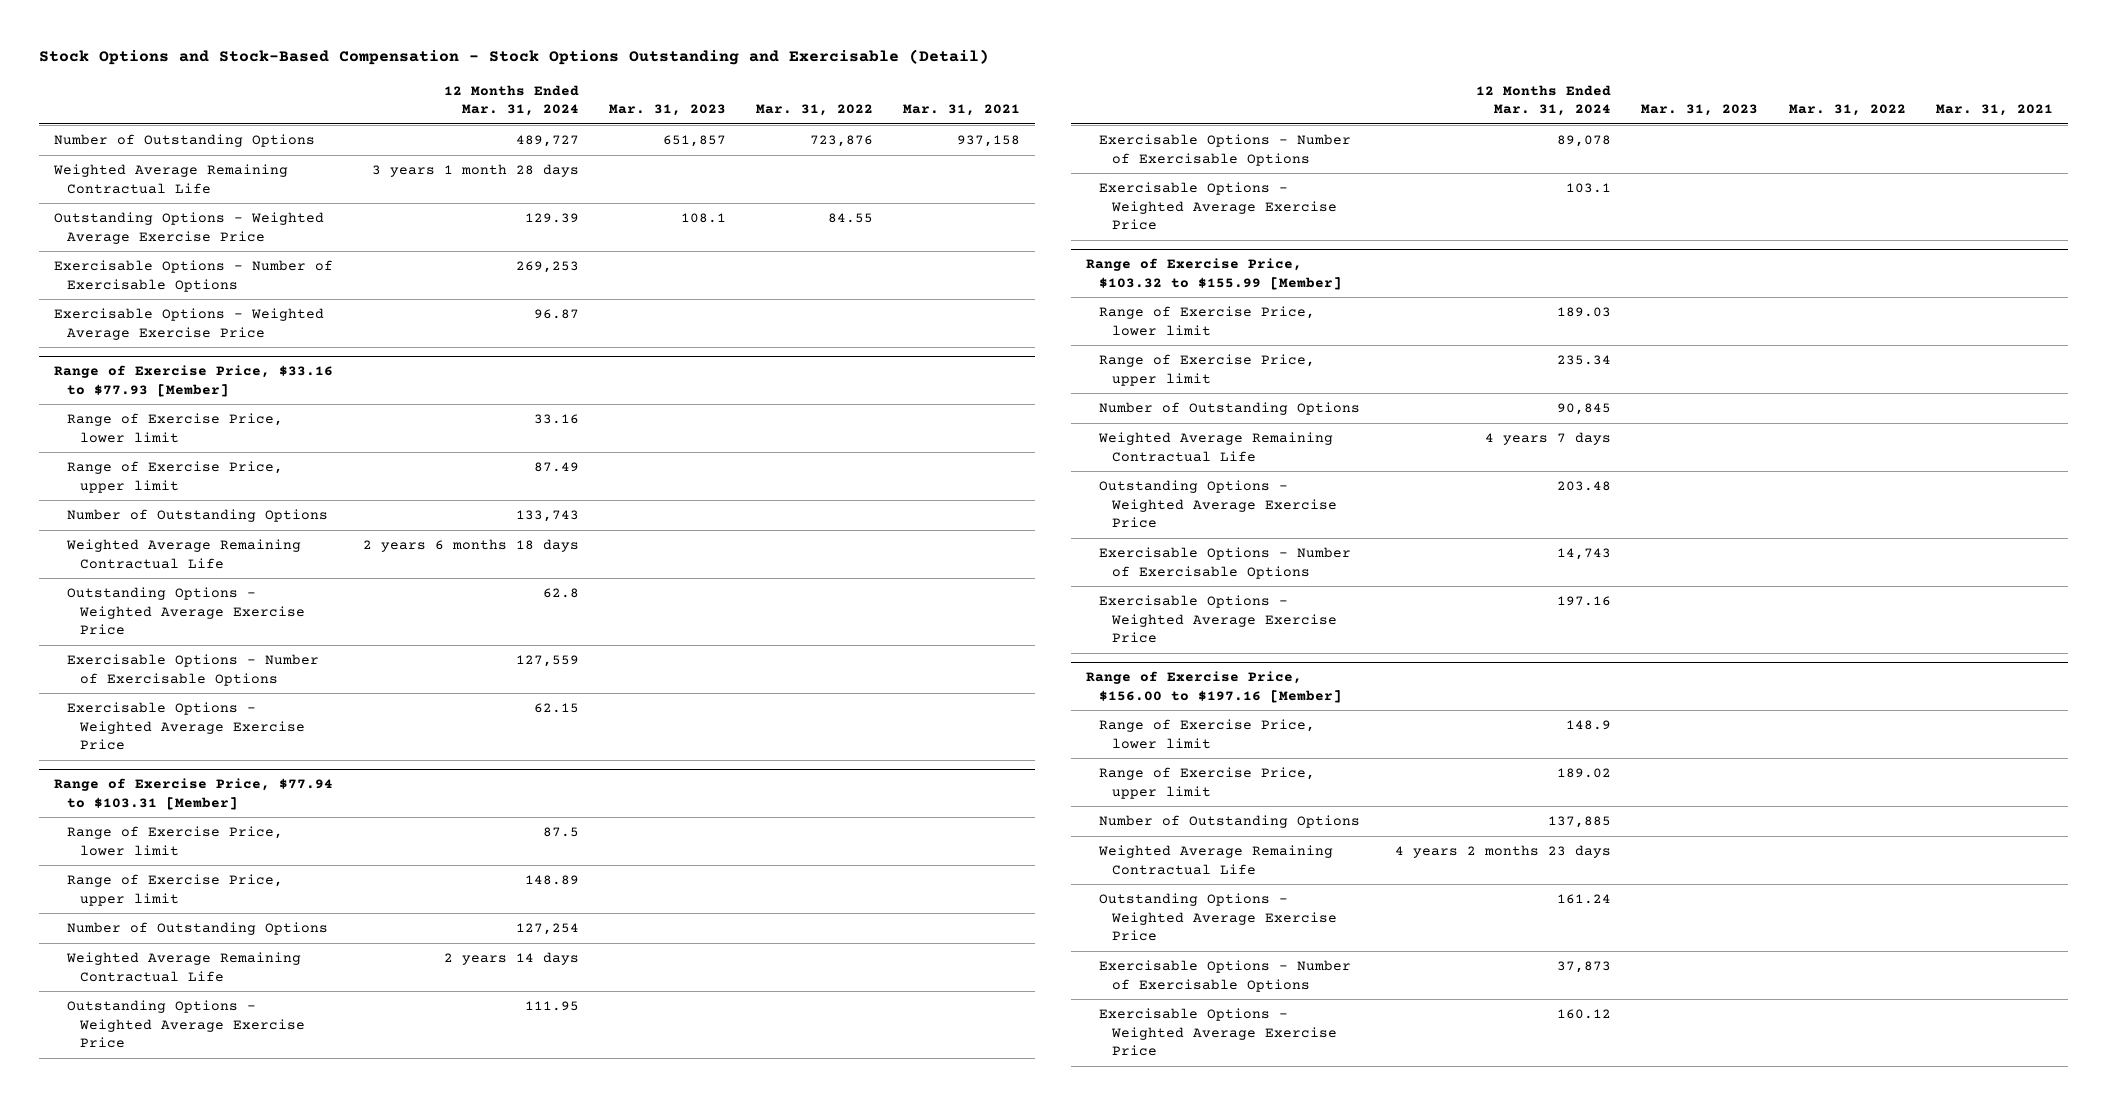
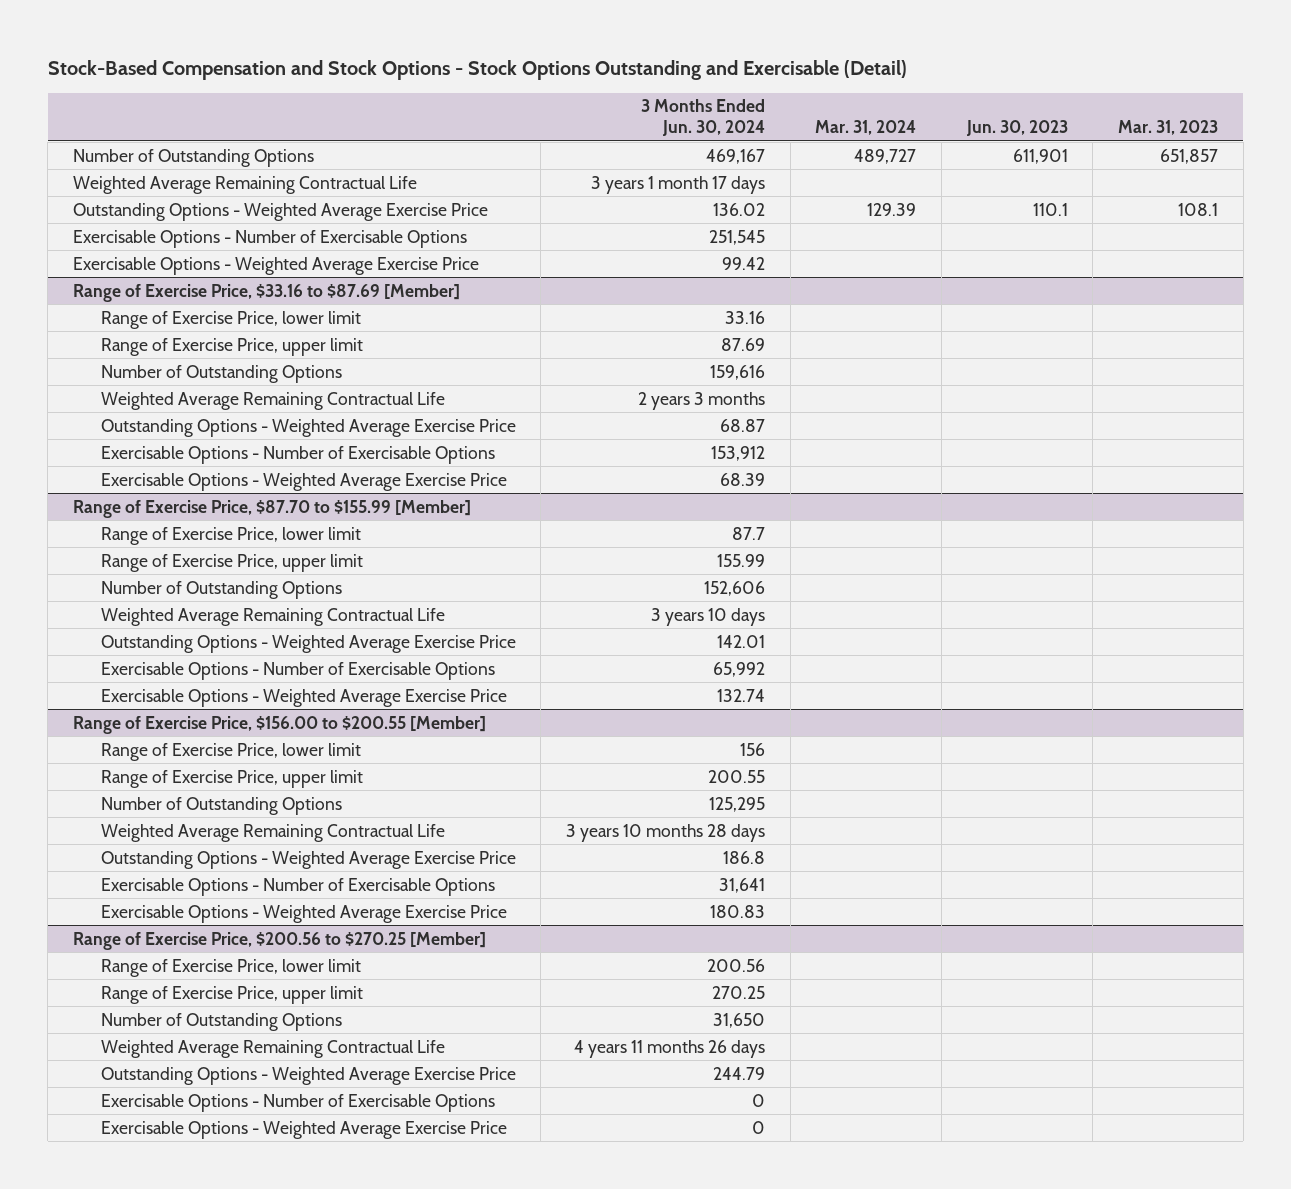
[39,49,990,66] Stock Options and Stock-Based Compensation - Stock Options Outstanding and Exercisable (Detail) -> [47,60,907,81] Stock-Based Compensation and Stock Options - Stock Options Outstanding and Exercisable (Detail)
[444,84,580,117] 12 Months Ended Mar. 31, 2024 -> none
[756,104,874,117] Mar. 31, 2022 -> none
[903,104,1021,117] Mar. 31, 2021 -> none
none -> [641,99,766,137] 3 Months Ended Jun. 30, 2024
none -> [815,120,917,136] Mar. 31, 2024
none -> [965,120,1068,137] Jun. 30, 2023
[54,365,334,397] Range of Exercise Price, $33.16 to $77.93 [Member] -> [73,283,461,302] Range of Exercise Price, $33.16 to $87.69 [Member]
[54,778,334,810] Range of Exercise Price, $77.94 to $103.31 [Member] -> [73,499,472,518] Range of Exercise Price, $87.70 to $155.99 [Member]
[1086,258,1343,290] Range of Exercise Price, $103.32 to $155.99 [Member] -> [73,715,487,734] Range of Exercise Price, $156.00 to $200.55 [Member]
[1086,671,1343,703] Range of Exercise Price, $156.00 to $197.16 [Member] -> [73,931,487,950] Range of Exercise Price, $200.56 to $270.25 [Member]

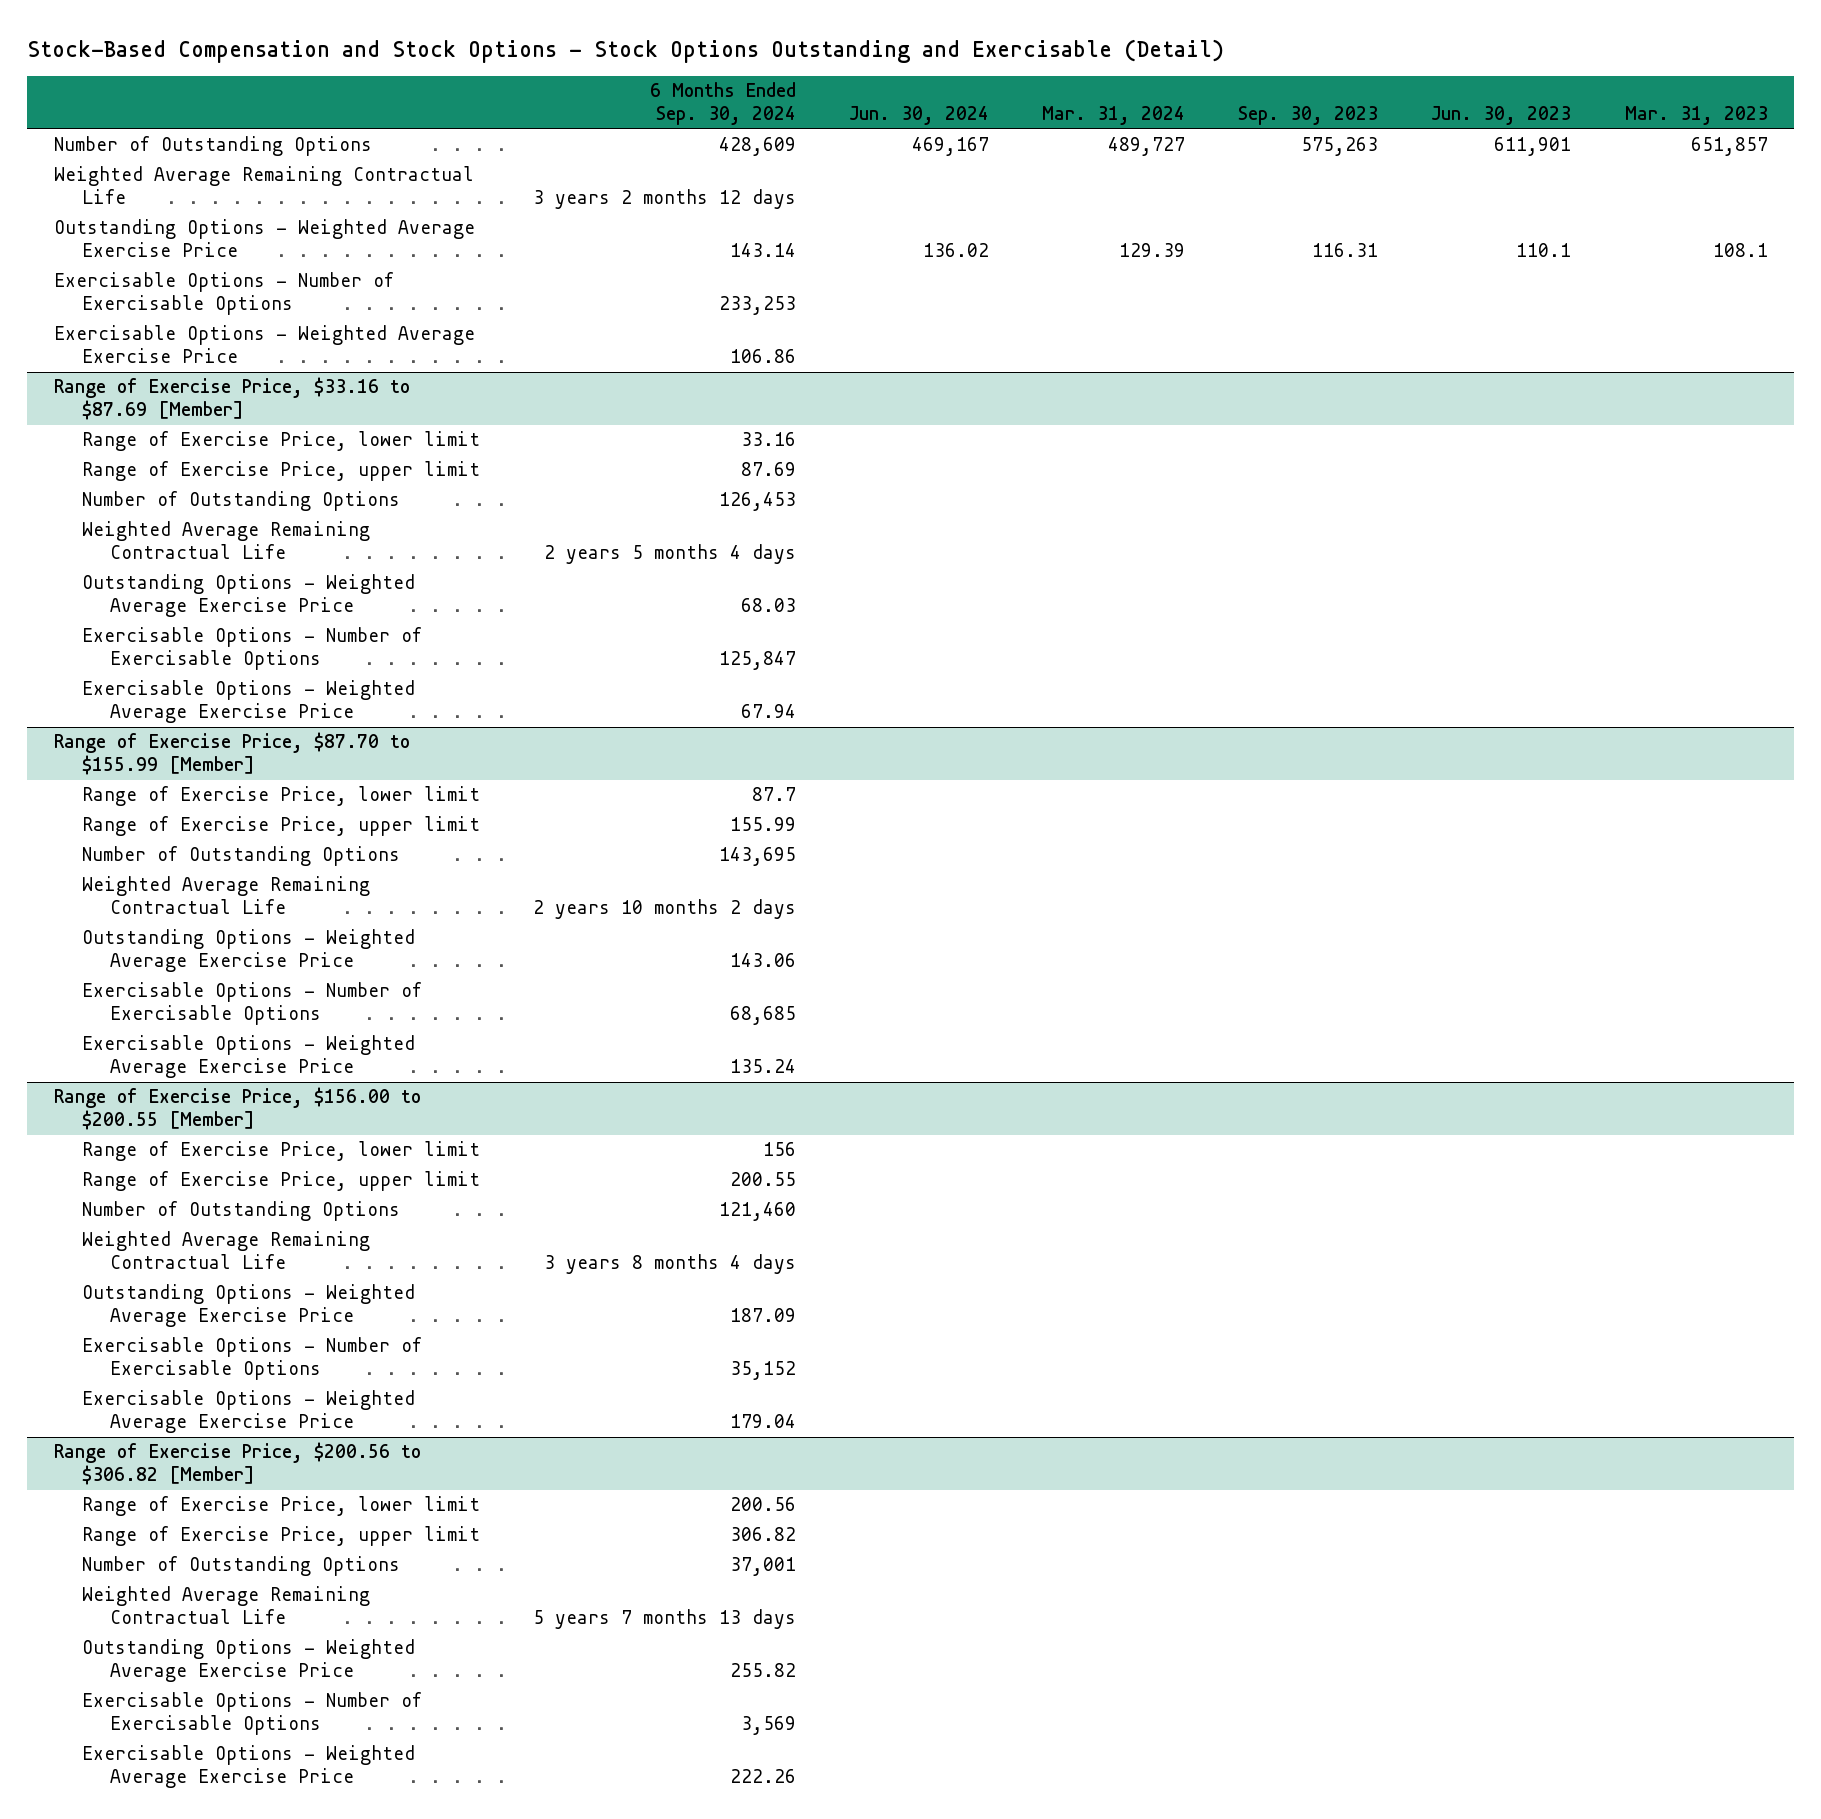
[641,99,766,137] 3 Months Ended Jun. 30, 2024 -> none
none -> [650,82,797,126] 6 Months Ended Sep. 30, 2024
none -> [849,106,990,126] Jun. 30, 2024
none -> [1238,106,1379,126] Sep. 30, 2023
[73,931,487,950] Range of Exercise Price, $200.56 to $270.25 [Member] -> [53,1442,421,1486] Range of Exercise Price, $200.56 to $306.82 [Member]

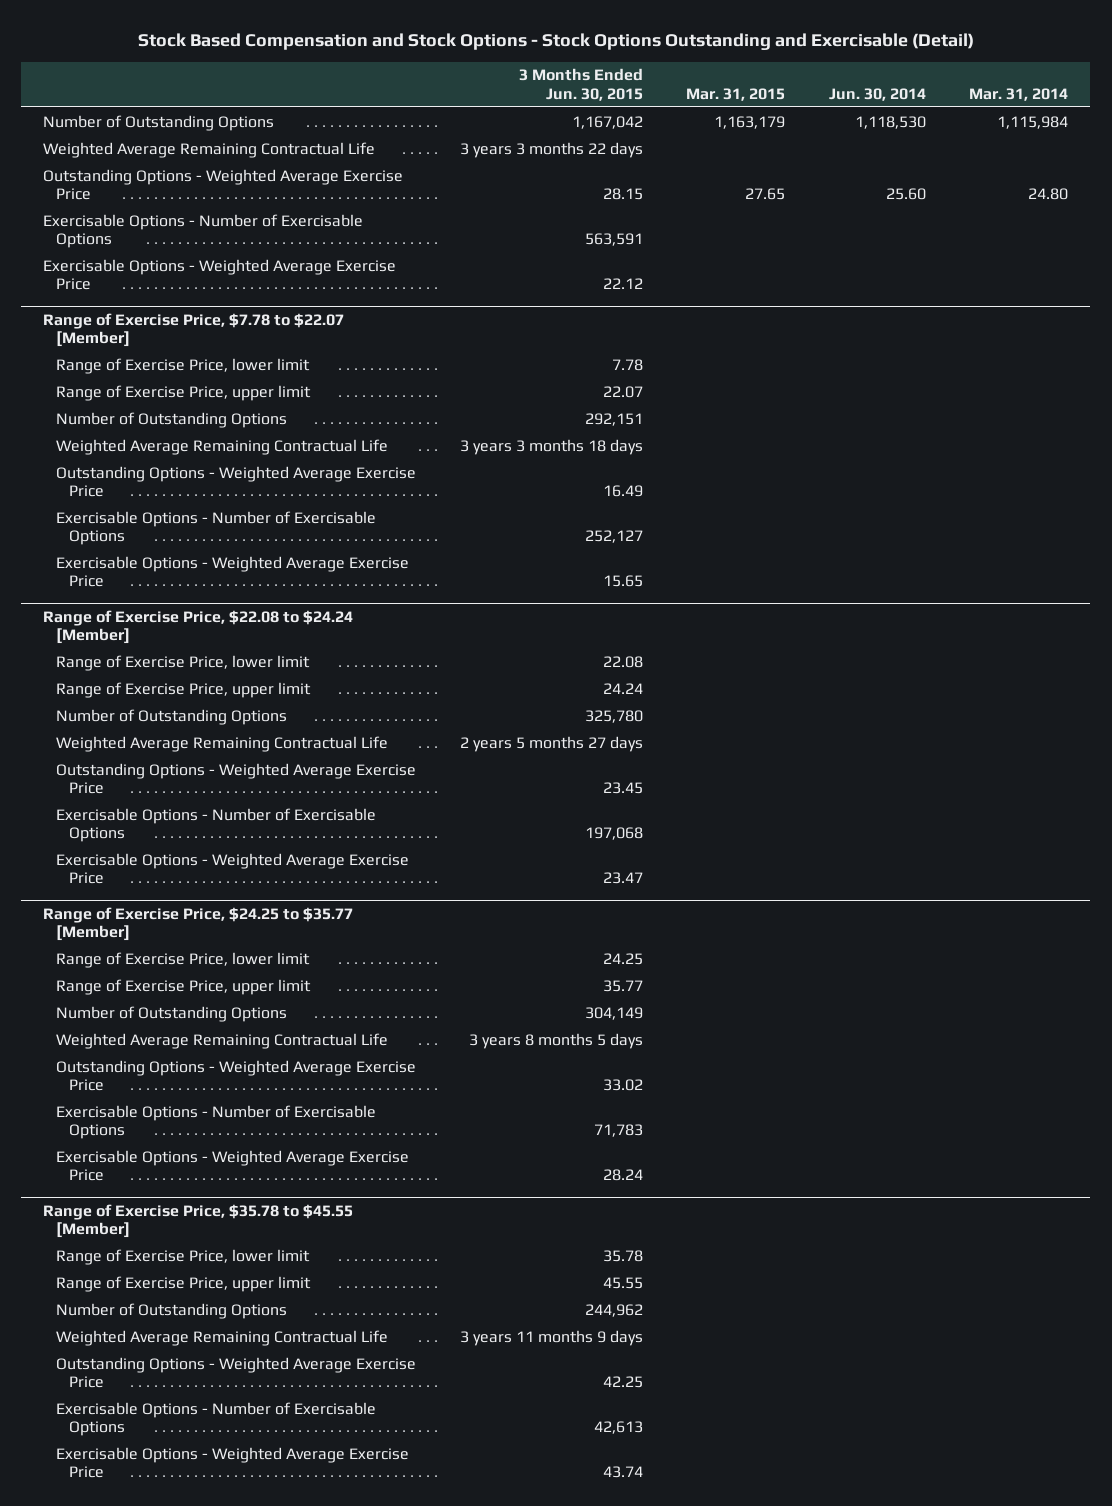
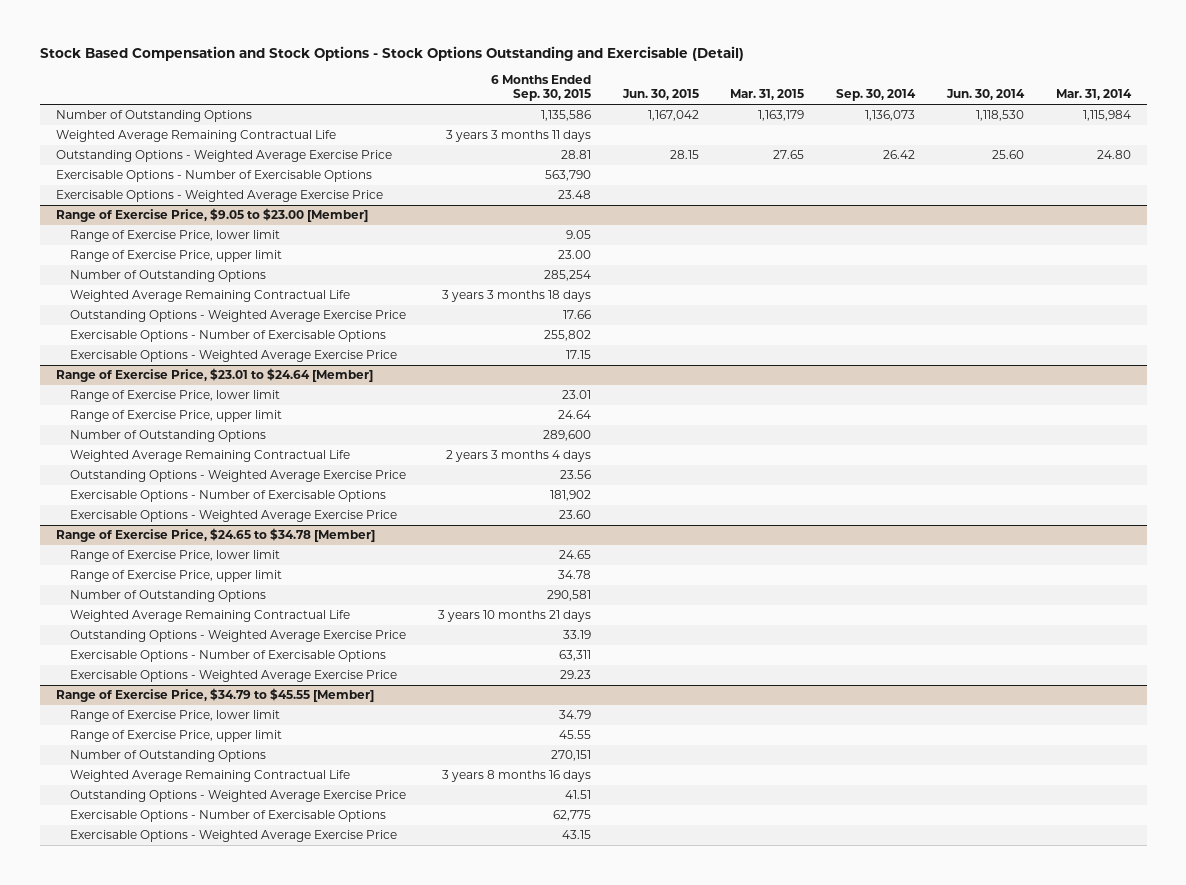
[518,68,643,101] 3 Months Ended Jun. 30, 2015 -> none
none -> [490,75,591,102] 6 Months Ended Sep. 30, 2015
none -> [621,89,699,101] Jun. 30, 2015
none -> [836,89,917,102] Sep. 30, 2014
[43,312,345,348] Range of Exercise Price, $7.78 to $22.07 [Member] -> [55,208,368,223] Range of Exercise Price, $9.05 to $23.00 [Member]
[43,609,354,645] Range of Exercise Price, $22.08 to $24.24 [Member] -> [55,368,373,383] Range of Exercise Price, $23.01 to $24.64 [Member]
[43,906,354,942] Range of Exercise Price, $24.25 to $35.77 [Member] -> [55,528,375,543] Range of Exercise Price, $24.65 to $34.78 [Member]
[43,1203,354,1239] Range of Exercise Price, $35.78 to $45.55 [Member] -> [55,688,374,703] Range of Exercise Price, $34.79 to $45.55 [Member]

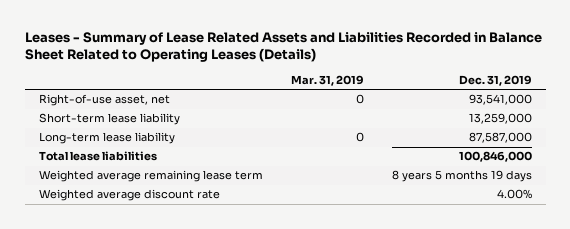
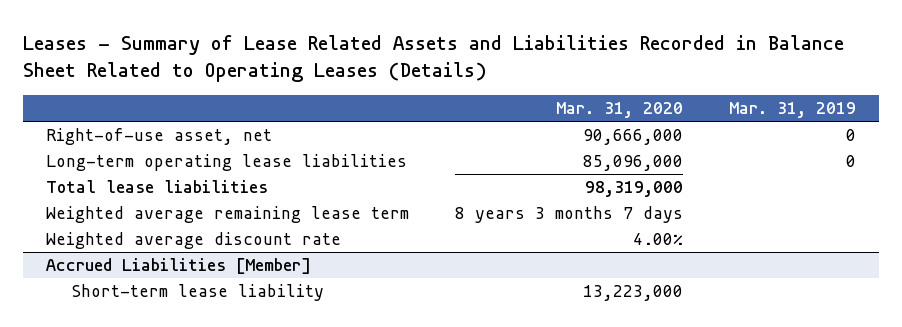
[458,74,532,86] Dec. 31, 2019 -> none
none -> [555,101,683,118] Mar. 31, 2020
[38,113,180,126] Short-term lease liability -> none
[38,132,175,145] Long-term lease liability -> [46,154,408,172] Long-term operating lease liabilities
none -> [46,258,312,275] Accrued Liabilities [Member]
none -> [71,284,325,302] Short-term lease liability

